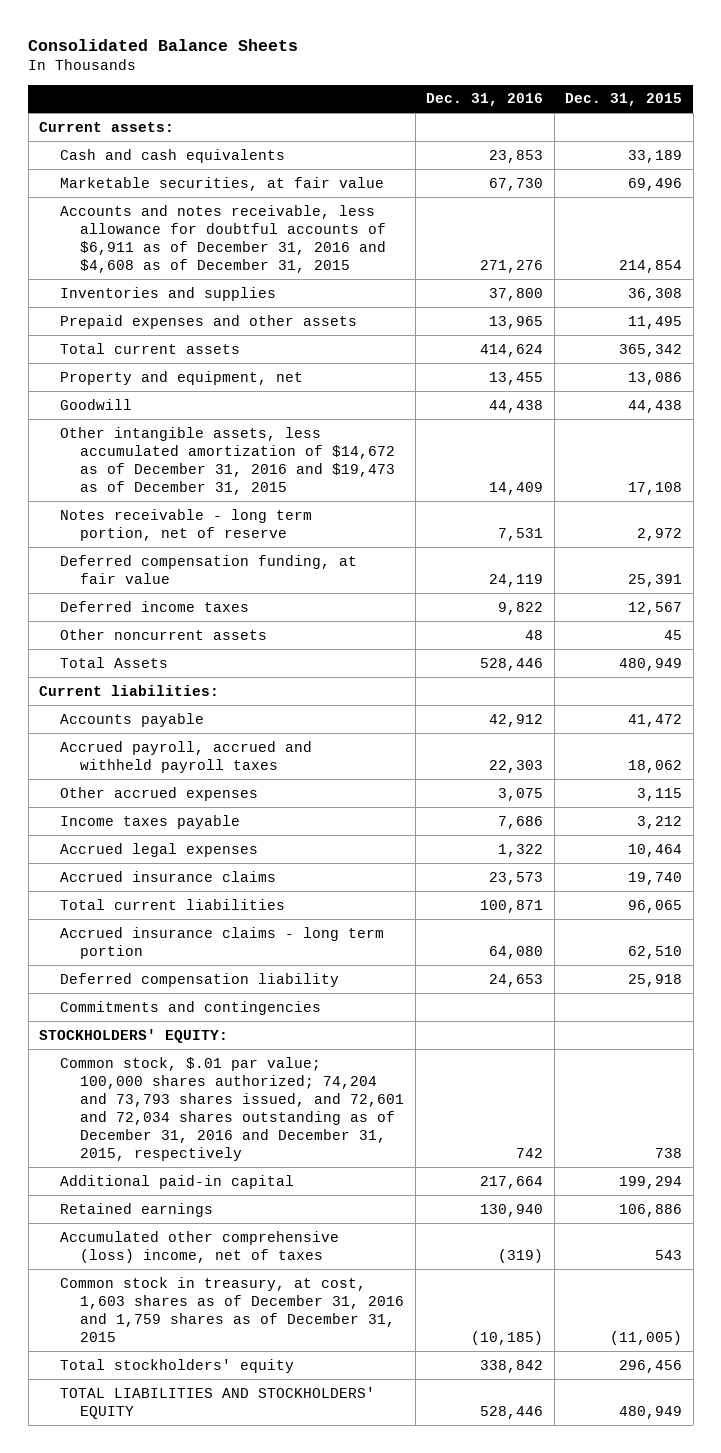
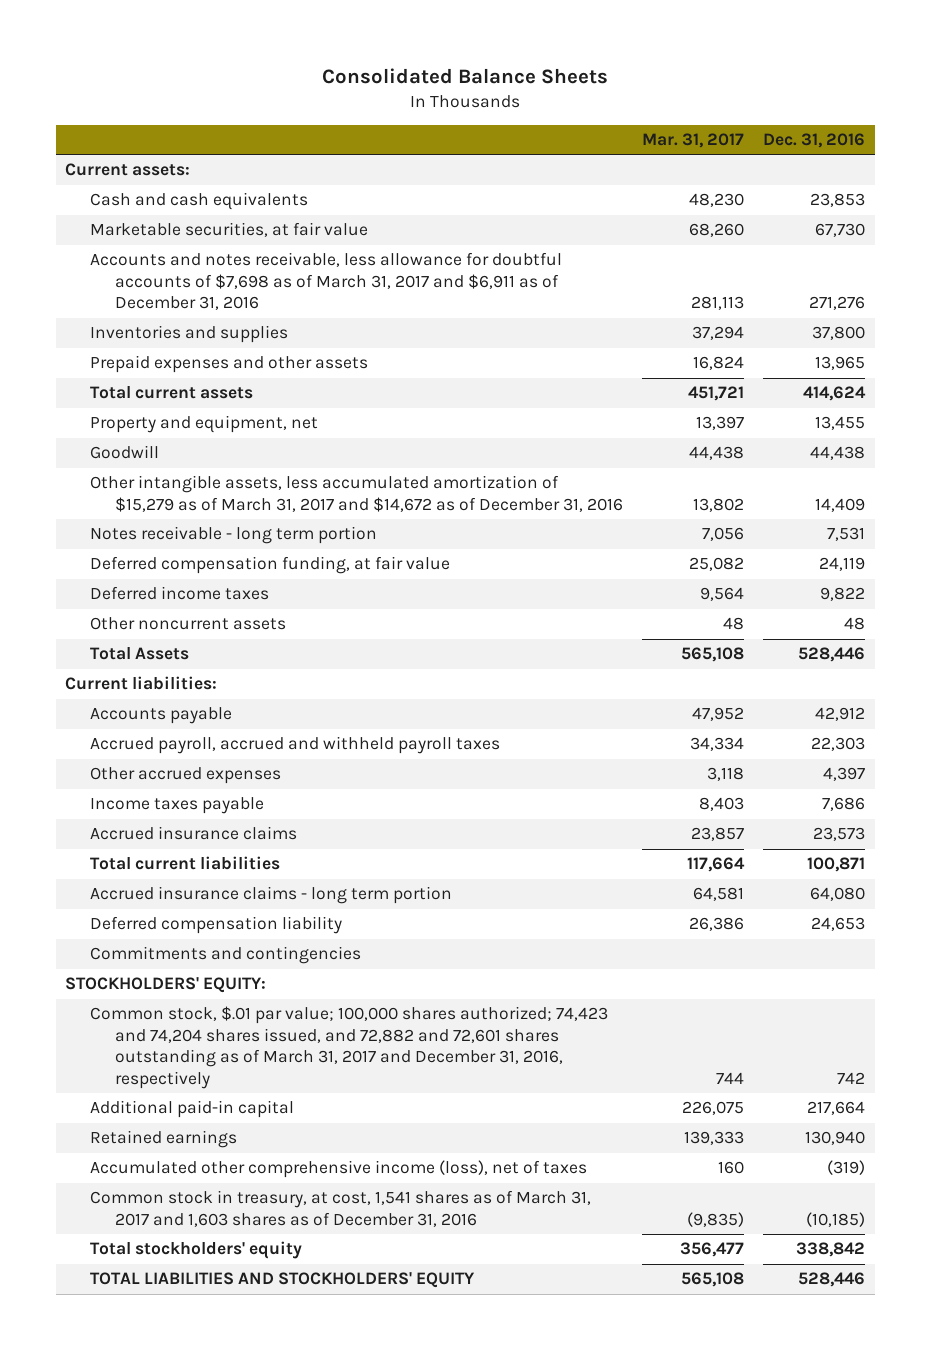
[565,93,683,107] Dec. 31, 2015 -> none
none -> [642,133,745,149] Mar. 31, 2017
[59,204,387,273] Accounts and notes receivable, less allowance for doubtful accounts of $6,911 as of December 31, 2016 and $4,608 as of December 31, 2015 -> [90,252,563,311] Accounts and notes receivable, less allowance for doubtful accounts of $7,698 as of March 31, 2017 and $6,911 as of December 31, 2016
[59,426,396,495] Other intangible assets, less accumulated amortization of $14,672 as of December 31, 2016 and $19,473 as of December 31, 2015 -> [90,475,623,512] Other intangible assets, less accumulated amortization of $15,279 as of March 31, 2017 and $14,672 as of December 31, 2016
[59,508,312,541] Notes receivable - long term portion, net of reserve -> [90,526,378,545] Notes receivable - long term portion
[498,787,544,801] 3,075 -> [823,767,866,782] 4,397
[59,842,258,857] Accrued legal expenses -> none
[59,1056,405,1161] Common stock, $.01 par value; 100,000 shares authorized; 74,204 and 73,793 shares issued, and 72,601 and 72,034 shares outstanding as of December 31, 2016 and December 31, 2015, respectively -> [90,1006,609,1089] Common stock, $.01 par value; 100,000 shares authorized; 74,423 and 74,204 shares issued, and 72,882 and 72,601 shares outstanding as of March 31, 2017 and December 31, 2016, respectively
[59,1230,339,1263] Accumulated other comprehensive (loss) income, net of taxes -> [90,1160,588,1179] Accumulated other comprehensive income (loss), net of taxes
[59,1276,405,1342] Common stock in treasury, at cost, 1,603 shares as of December 31, 2016 and 1,759 shares as of December 31, 2015 -> [90,1190,592,1227] Common stock in treasury, at cost, 1,541 shares as of March 31, 2017 and 1,603 shares as of December 31, 2016

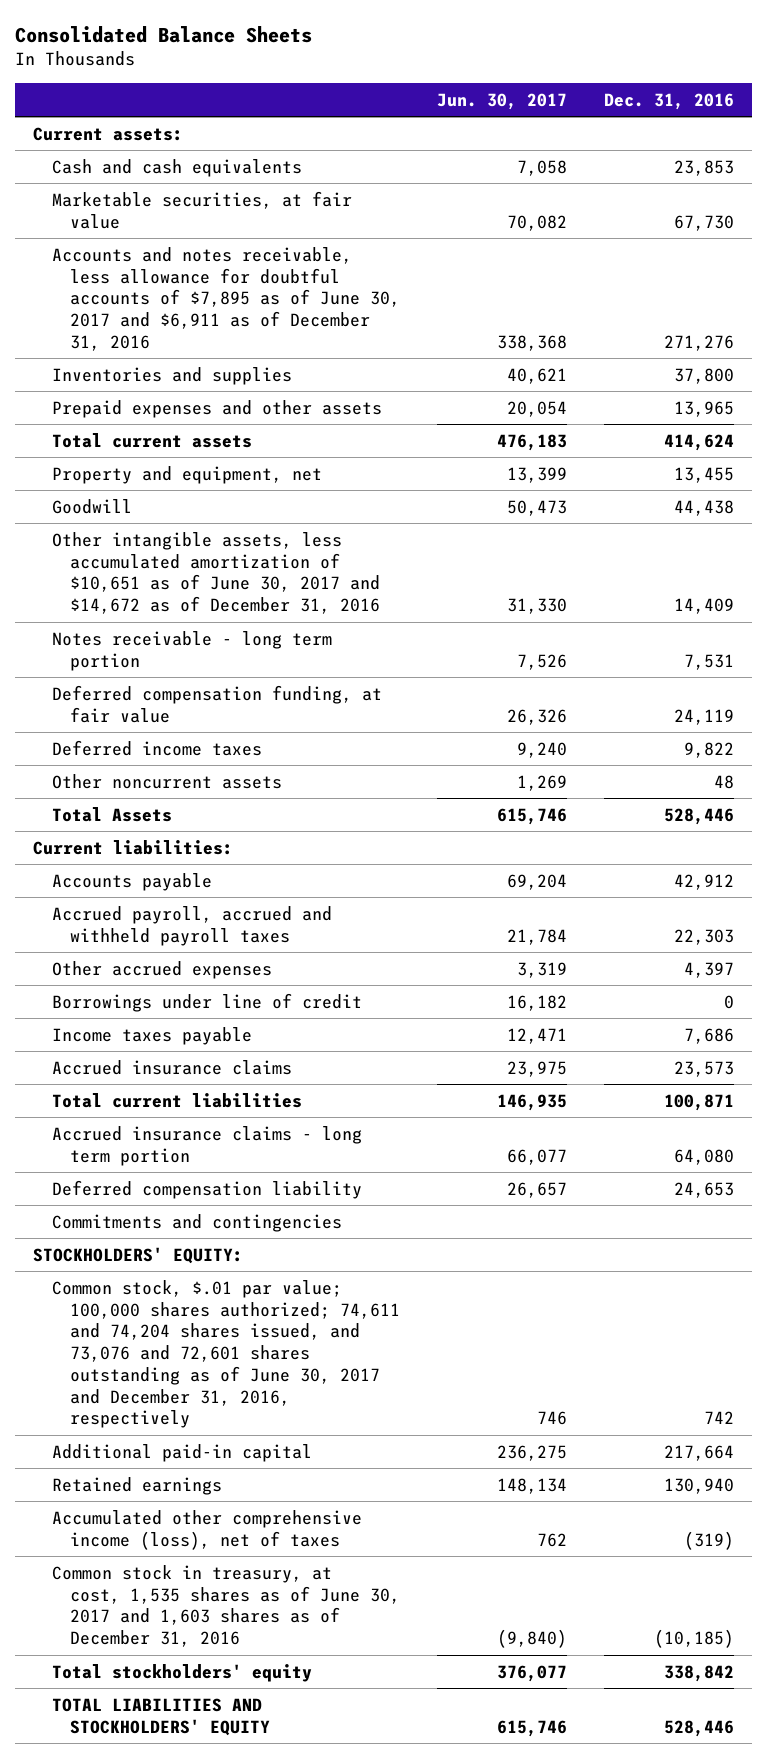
[642,133,745,149] Mar. 31, 2017 -> none
none -> [436,92,567,110] Jun. 30, 2017
[90,252,563,311] Accounts and notes receivable, less allowance for doubtful accounts of $7,698 as of March 31, 2017 and $6,911 as of December 31, 2016 -> [51,246,400,351] Accounts and notes receivable, less allowance for doubtful accounts of $7,895 as of June 30, 2017 and $6,911 as of December 31, 2016
[90,475,623,512] Other intangible assets, less accumulated amortization of $15,279 as of March 31, 2017 and $14,672 as of December 31, 2016 -> [51,531,380,615] Other intangible assets, less accumulated amortization of $10,651 as of June 30, 2017 and $14,672 as of December 31, 2016
none -> [51,992,362,1012] Borrowings under line of credit
[90,1006,609,1089] Common stock, $.01 par value; 100,000 shares authorized; 74,423 and 74,204 shares issued, and 72,882 and 72,601 shares outstanding as of March 31, 2017 and December 31, 2016, respectively -> [51,1279,400,1429] Common stock, $.01 par value; 100,000 shares authorized; 74,611 and 74,204 shares issued, and 73,076 and 72,601 shares outstanding as of June 30, 2017 and December 31, 2016, respectively
[90,1190,592,1227] Common stock in treasury, at cost, 1,541 shares as of March 31, 2017 and 1,603 shares as of December 31, 2016 -> [51,1564,400,1648] Common stock in treasury, at cost, 1,535 shares as of June 30, 2017 and 1,603 shares as of December 31, 2016

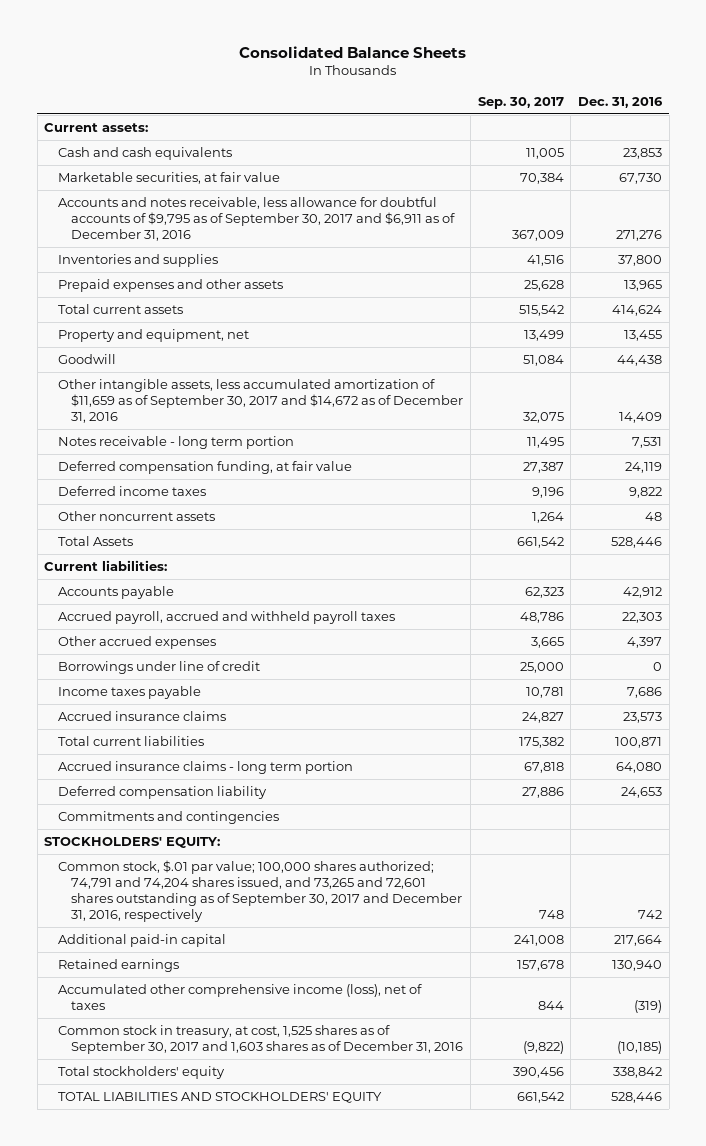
[436,92,567,110] Jun. 30, 2017 -> none
none -> [477,96,564,109] Sep. 30, 2017
[51,246,400,351] Accounts and notes receivable, less allowance for doubtful accounts of $7,895 as of June 30, 2017 and $6,911 as of December 31, 2016 -> [57,197,456,242] Accounts and notes receivable, less allowance for doubtful accounts of $9,795 as of September 30, 2017 and $6,911 as of December 31, 2016
[51,531,380,615] Other intangible assets, less accumulated amortization of $10,651 as of June 30, 2017 and $14,672 as of December 31, 2016 -> [57,379,464,424] Other intangible assets, less accumulated amortization of $11,659 as of September 30, 2017 and $14,672 as of December 31, 2016
[51,1279,400,1429] Common stock, $.01 par value; 100,000 shares authorized; 74,611 and 74,204 shares issued, and 73,076 and 72,601 shares outstanding as of June 30, 2017 and December 31, 2016, respectively -> [57,860,463,923] Common stock, $.01 par value; 100,000 shares authorized; 74,791 and 74,204 shares issued, and 73,265 and 72,601 shares outstanding as of September 30, 2017 and December 31, 2016, respectively
[51,1564,400,1648] Common stock in treasury, at cost, 1,535 shares as of June 30, 2017 and 1,603 shares as of December 31, 2016 -> [57,1025,464,1055] Common stock in treasury, at cost, 1,525 shares as of September 30, 2017 and 1,603 shares as of December 31, 2016

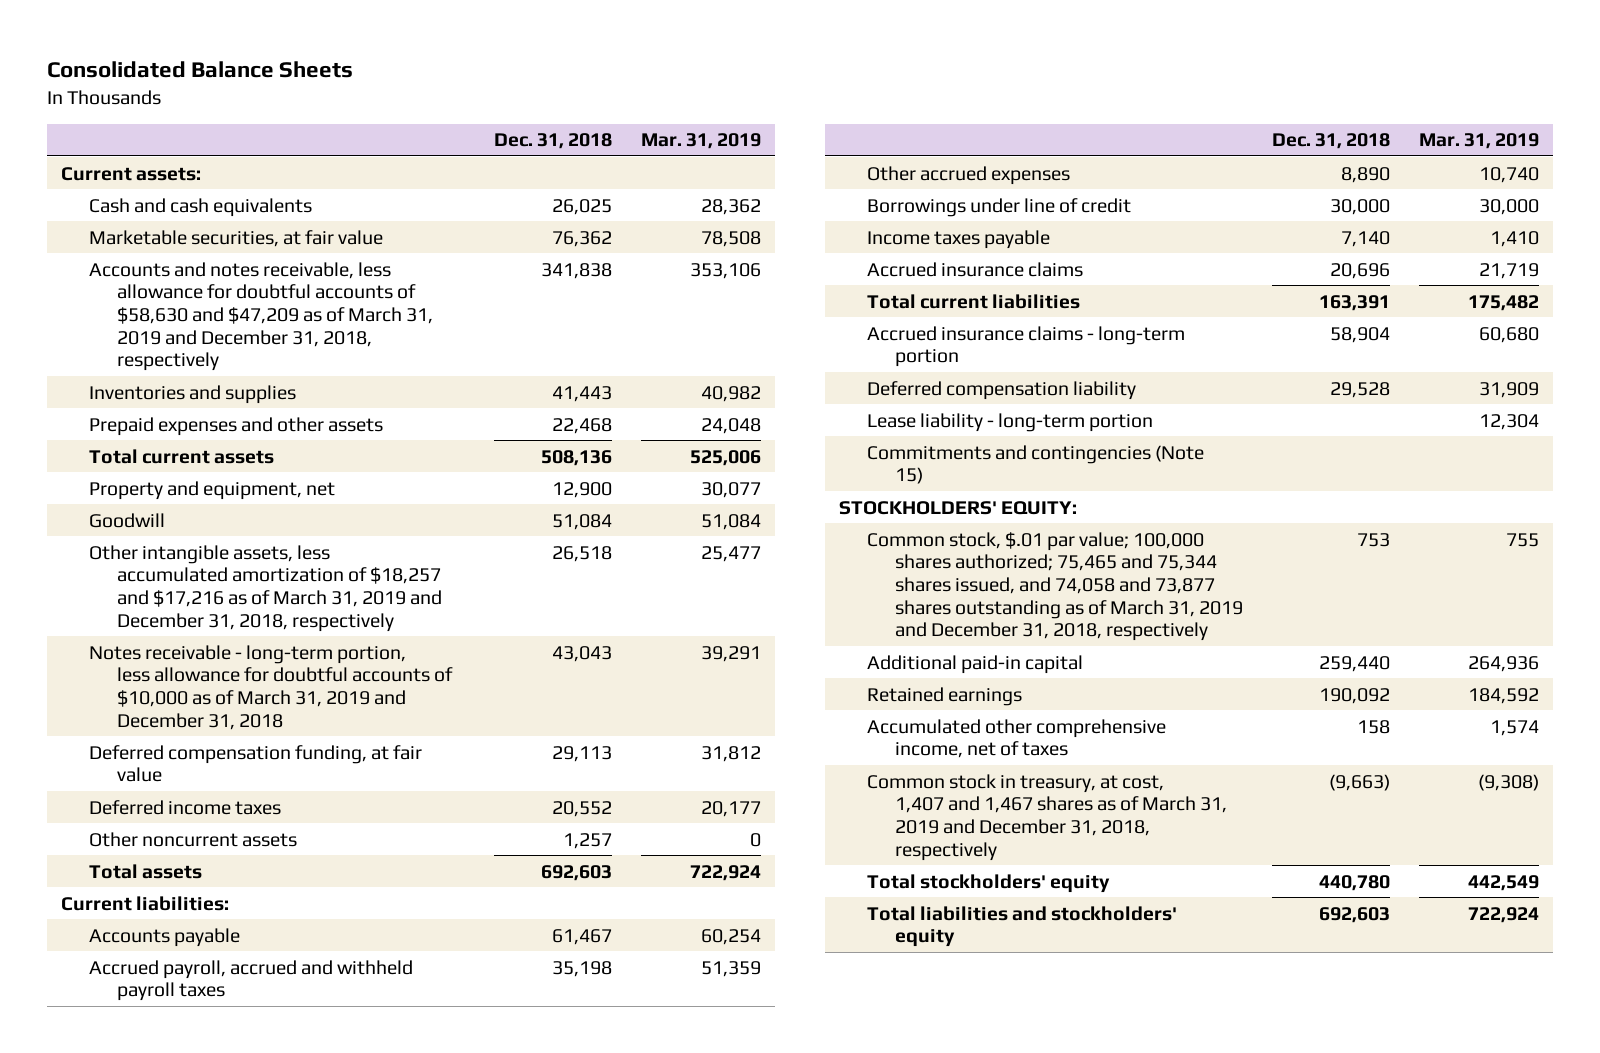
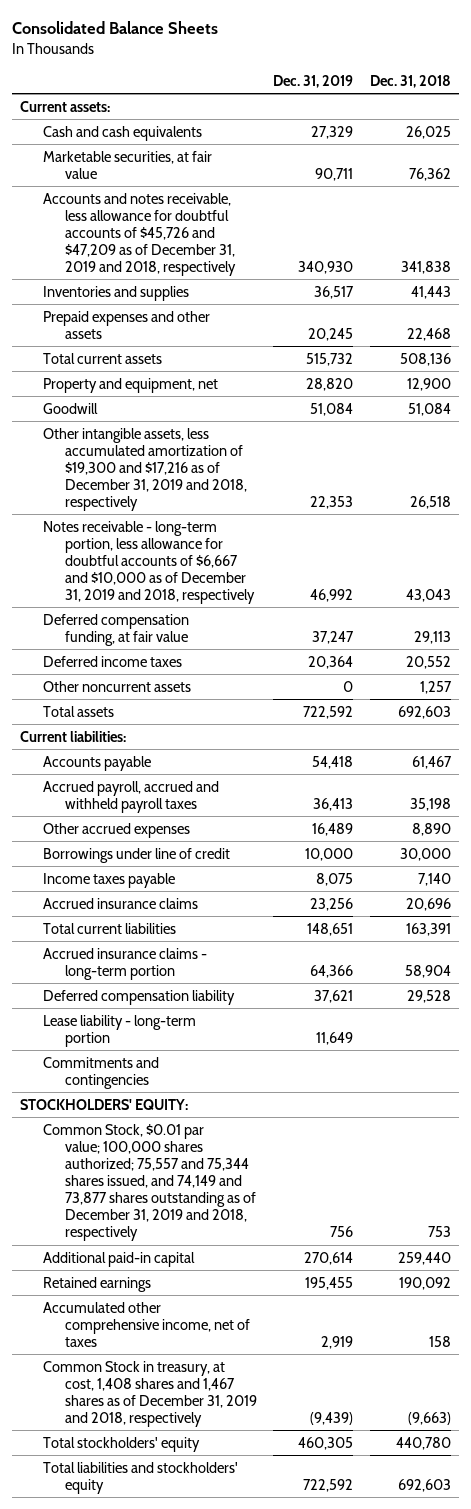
[640,133,761,150] Mar. 31, 2019 -> none
none -> [273,74,354,88] Dec. 31, 2019
[89,261,433,372] Accounts and notes receivable, less allowance for doubtful accounts of $58,630 and $47,209 as of March 31, 2019 and December 31, 2018, respectively -> [42,192,236,276] Accounts and notes receivable, less allowance for doubtful accounts of $45,726 and $47,209 as of December 31, 2019 and 2018, respectively
[89,544,442,632] Other intangible assets, less accumulated amortization of $18,257 and $17,216 as of March 31, 2019 and December 31, 2018, respectively -> [42,427,247,511] Other intangible assets, less accumulated amortization of $19,300 and $17,216 as of December 31, 2019 and 2018, respectively
[89,644,453,730] Notes receivable - long-term portion, less allowance for doubtful accounts of $10,000 as of March 31, 2019 and December 31, 2018 -> [42,520,255,604] Notes receivable - long-term portion, less allowance for doubtful accounts of $6,667 and $10,000 as of December 31, 2019 and 2018, respectively
[866,444,1204,485] Commitments and contingencies (Note 15) -> [42,1056,159,1089] Commitments and contingencies
[866,531,1243,642] Common stock, $.01 par value; 100,000 shares authorized; 75,465 and 75,344 shares issued, and 74,058 and 73,877 shares outstanding as of March 31, 2019 and December 31, 2018, respectively -> [42,1123,256,1242] Common Stock, $0.01 par value; 100,000 shares authorized; 75,557 and 75,344 shares issued, and 74,149 and 73,877 shares outstanding as of December 31, 2019 and 2018, respectively
[866,773,1227,861] Common stock in treasury, at cost, 1,407 and 1,467 shares as of March 31, 2019 and December 31, 2018, respectively -> [42,1360,257,1427] Common Stock in treasury, at cost, 1,408 shares and 1,467 shares as of December 31, 2019 and 2018, respectively

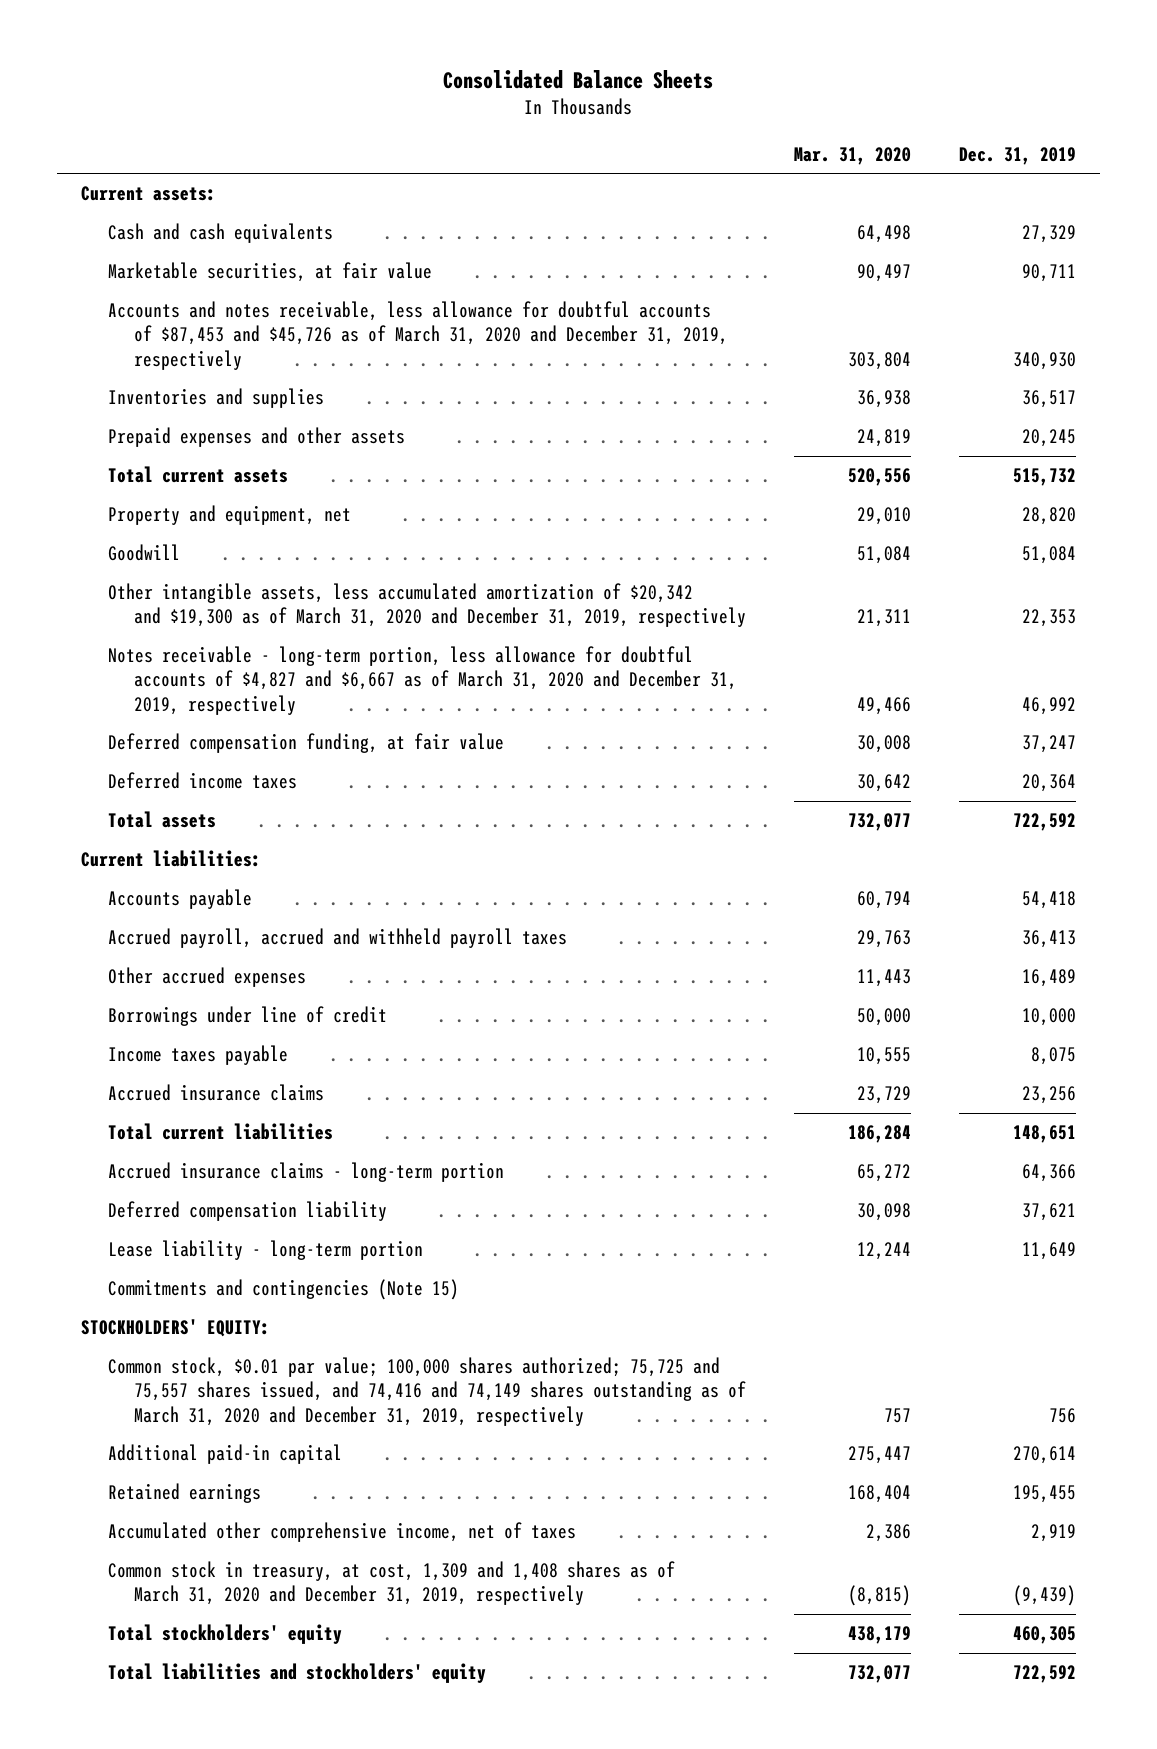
[369,74,451,88] Dec. 31, 2018 -> none
none -> [794,146,912,165] Mar. 31, 2020
[42,192,236,276] Accounts and notes receivable, less allowance for doubtful accounts of $45,726 and $47,209 as of December 31, 2019 and 2018, respectively -> [107,301,729,370] Accounts and notes receivable, less allowance for doubtful accounts of $87,453 and $45,726 as of March 31, 2020 and December 31, 2019, respectively
[42,427,247,511] Other intangible assets, less accumulated amortization of $19,300 and $17,216 as of December 31, 2019 and 2018, respectively -> [107,583,747,628] Other intangible assets, less accumulated amortization of $20,342 and $19,300 as of March 31, 2020 and December 31, 2019, respectively
[42,520,255,604] Notes receivable - long-term portion, less allowance for doubtful accounts of $6,667 and $10,000 as of December 31, 2019 and 2018, respectively -> [107,646,738,715] Notes receivable - long-term portion, less allowance for doubtful accounts of $4,827 and $6,667 as of March 31, 2020 and December 31, 2019, respectively
[42,680,191,692] Other noncurrent assets -> none
[42,1056,159,1089] Commitments and contingencies -> [107,1279,459,1301] Commitments and contingencies (Note 15)
[42,1123,256,1242] Common Stock, $0.01 par value; 100,000 shares authorized; 75,557 and 75,344 shares issued, and 74,149 and 73,877 shares outstanding as of December 31, 2019 and 2018, respectively -> [107,1357,747,1426] Common stock, $0.01 par value; 100,000 shares authorized; 75,725 and 75,557 shares issued, and 74,416 and 74,149 shares outstanding as of March 31, 2020 and December 31, 2019, respectively
[42,1360,257,1427] Common Stock in treasury, at cost, 1,408 shares and 1,467 shares as of December 31, 2019 and 2018, respectively -> [107,1561,675,1606] Common stock in treasury, at cost, 1,309 and 1,408 shares as of March 31, 2020 and December 31, 2019, respectively

